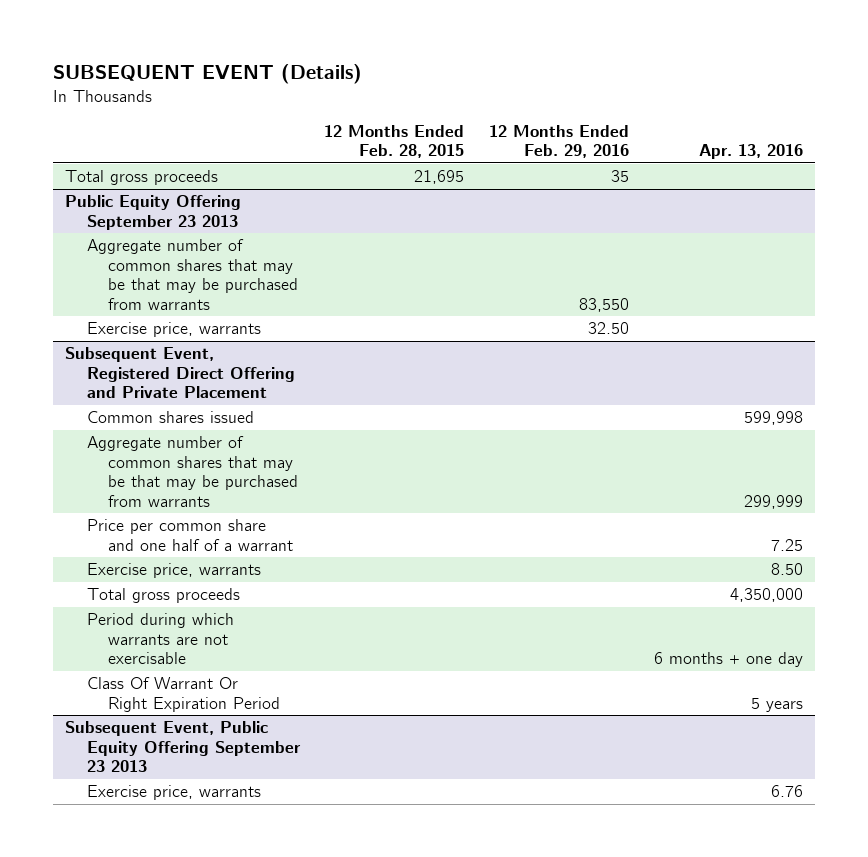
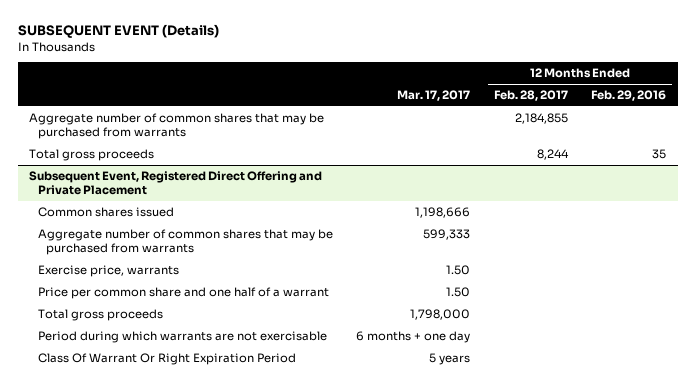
[324,124,465,159] 12 Months Ended Feb. 28, 2015 -> none
[698,144,803,160] Apr. 13, 2016 -> none
none -> [397,90,471,102] Mar. 17, 2017
none -> [493,90,568,102] Feb. 28, 2017
none -> [29,113,325,139] Aggregate number of common shares that may be purchased from warrants
[65,195,242,230] Public Equity Offering September 23 2013 -> none
[86,239,298,310] Aggregate number of common shares that may be that may be purchased from warrants -> none
[86,322,261,338] Exercise price, warrants -> none
[86,436,298,507] Aggregate number of common shares that may be that may be purchased from warrants -> [37,229,333,255] Aggregate number of common shares that may be purchased from warrants
[86,519,293,551] Price per common share and one half of a warrant -> [37,287,329,300] Price per common share and one half of a warrant
[65,721,301,773] Subsequent Event, Public Equity Offering September 23 2013 -> none
[86,785,261,801] Exercise price, warrants -> none

